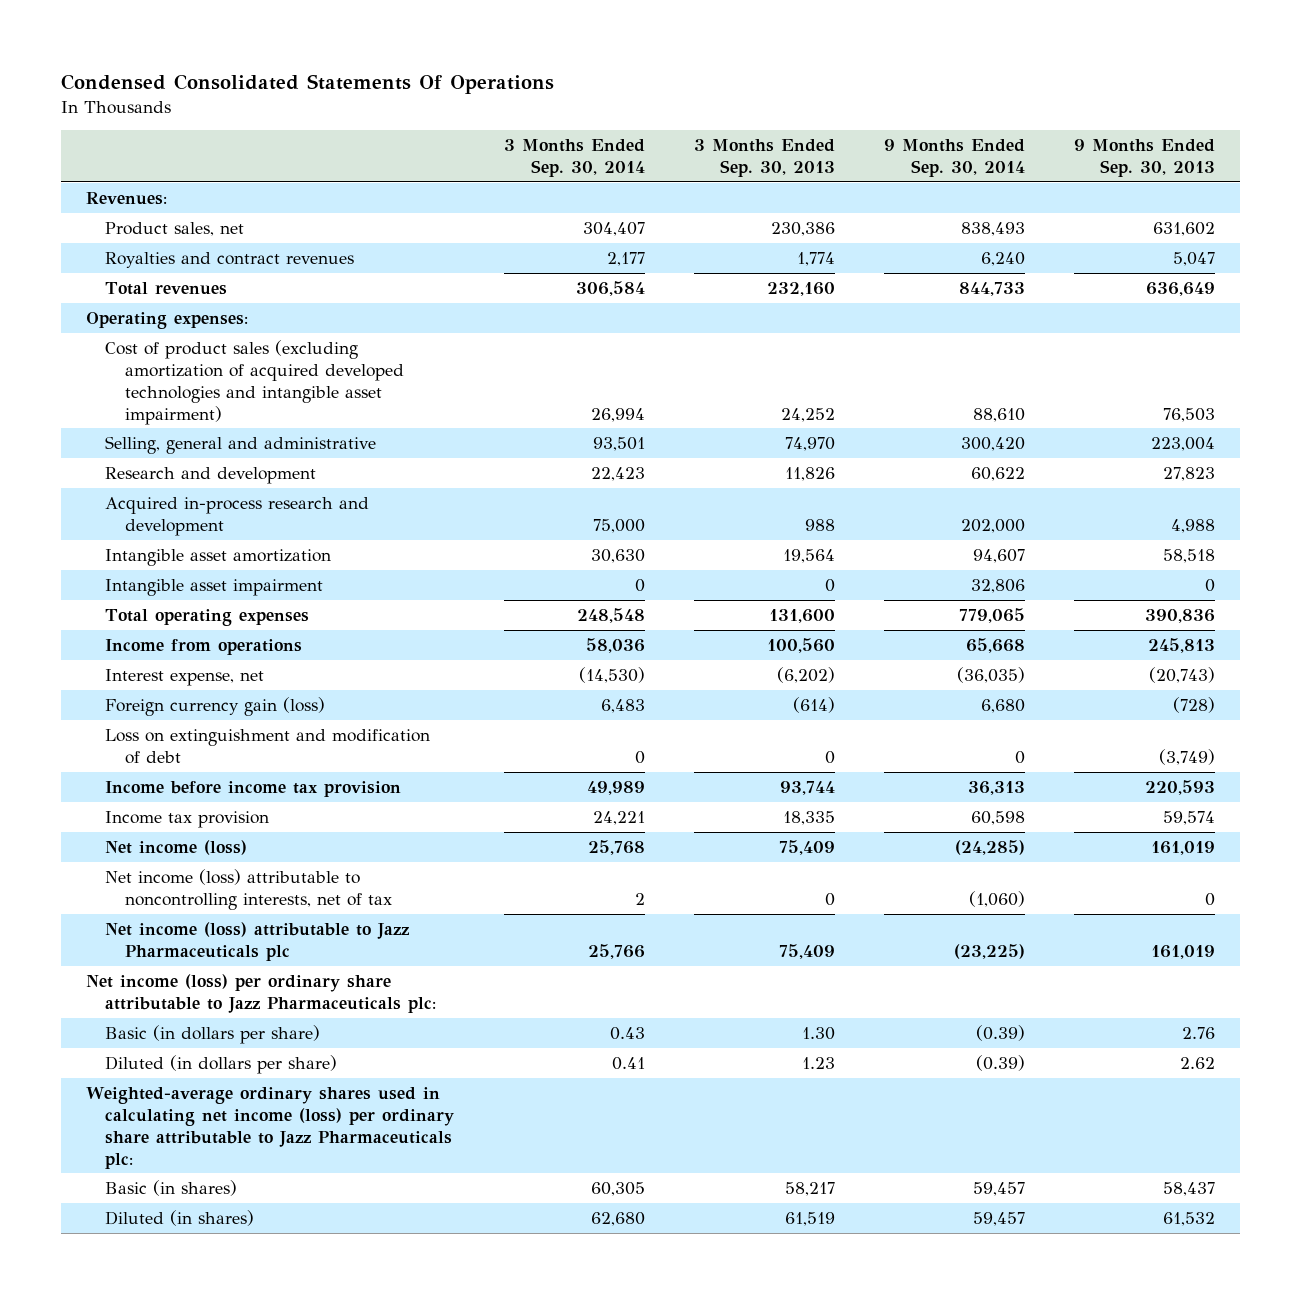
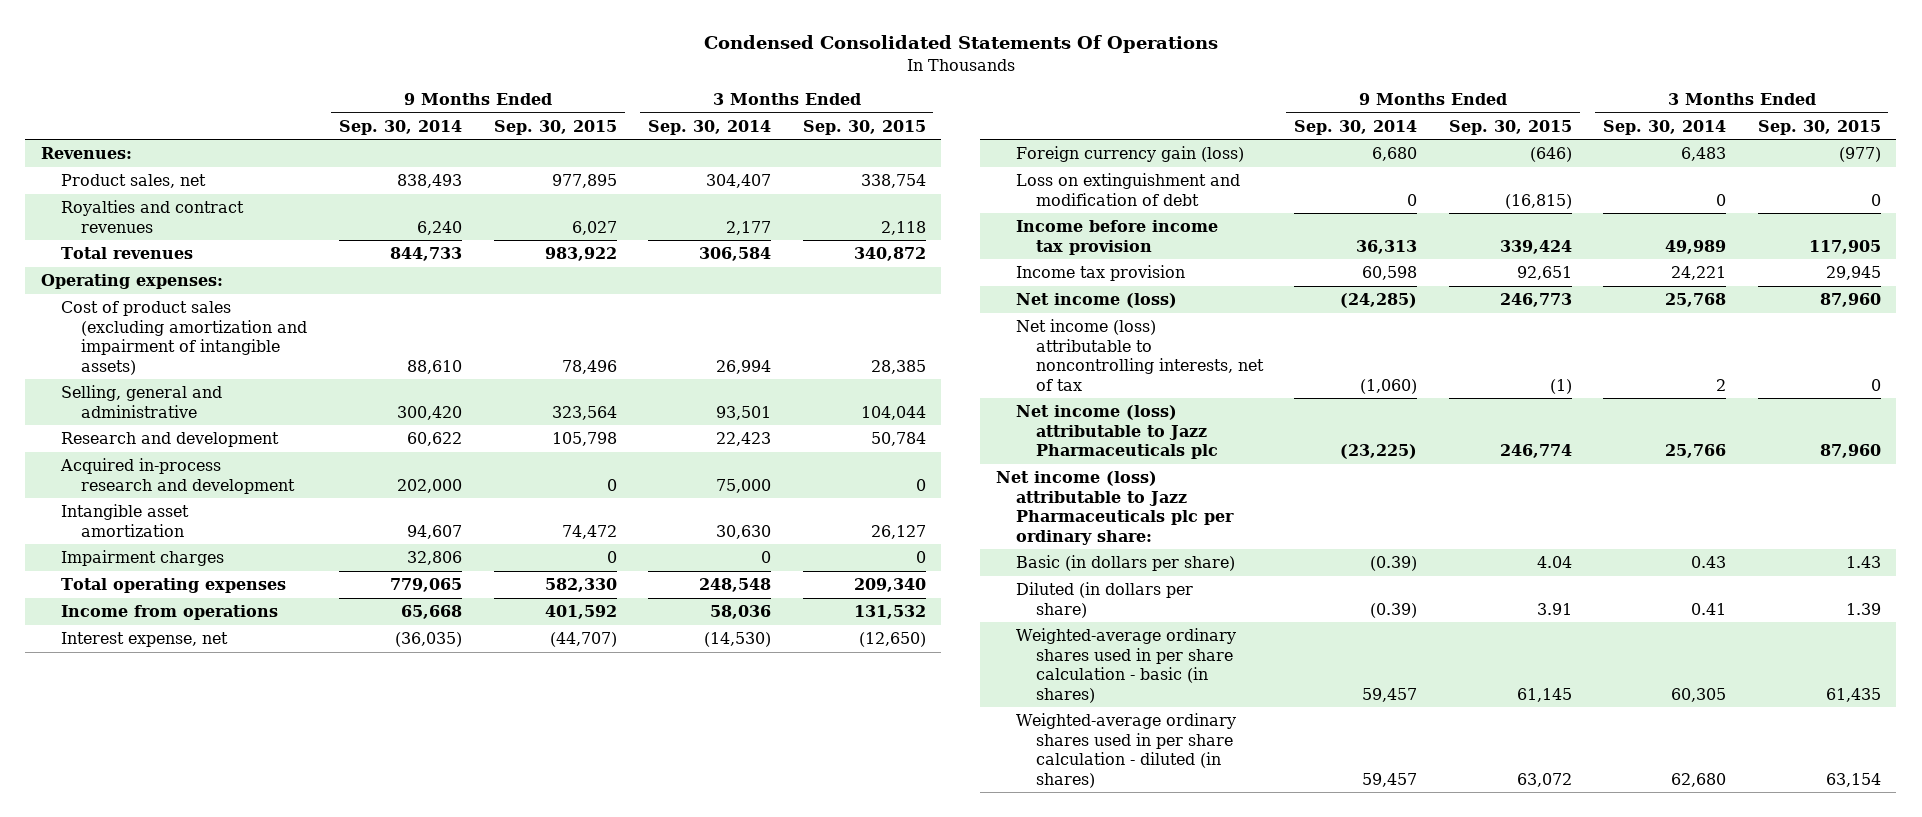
[693,139,835,178] 3 Months Ended Sep. 30, 2013 -> none
[1074,139,1216,178] 9 Months Ended Sep. 30, 2013 -> none
none -> [493,119,617,135] Sep. 30, 2015
none -> [802,119,926,135] Sep. 30, 2015
[105,339,404,425] Cost of product sales (excluding amortization of acquired developed technologies and intangible asset impairment) -> [60,300,307,375] Cost of product sales (excluding amortization and impairment of intangible assets)
[105,578,324,596] Intangible asset impairment -> [60,549,224,566] Impairment charges
[85,973,437,1013] Net income (loss) per ordinary share attributable to Jazz Pharmaceuticals plc: -> [996,470,1234,545] Net income (loss) attributable to Jazz Pharmaceuticals plc per ordinary share:
[85,1086,455,1169] Weighted-average ordinary shares used in calculating net income (loss) per ordinary share attributable to Jazz Pharmaceuticals plc: -> none
[105,1179,238,1196] Basic (in shares) -> [1015,627,1236,703] Weighted-average ordinary shares used in per share calculation - basic (in shares)
[105,1209,255,1226] Diluted (in shares) -> [1015,712,1236,788] Weighted-average ordinary shares used in per share calculation - diluted (in shares)

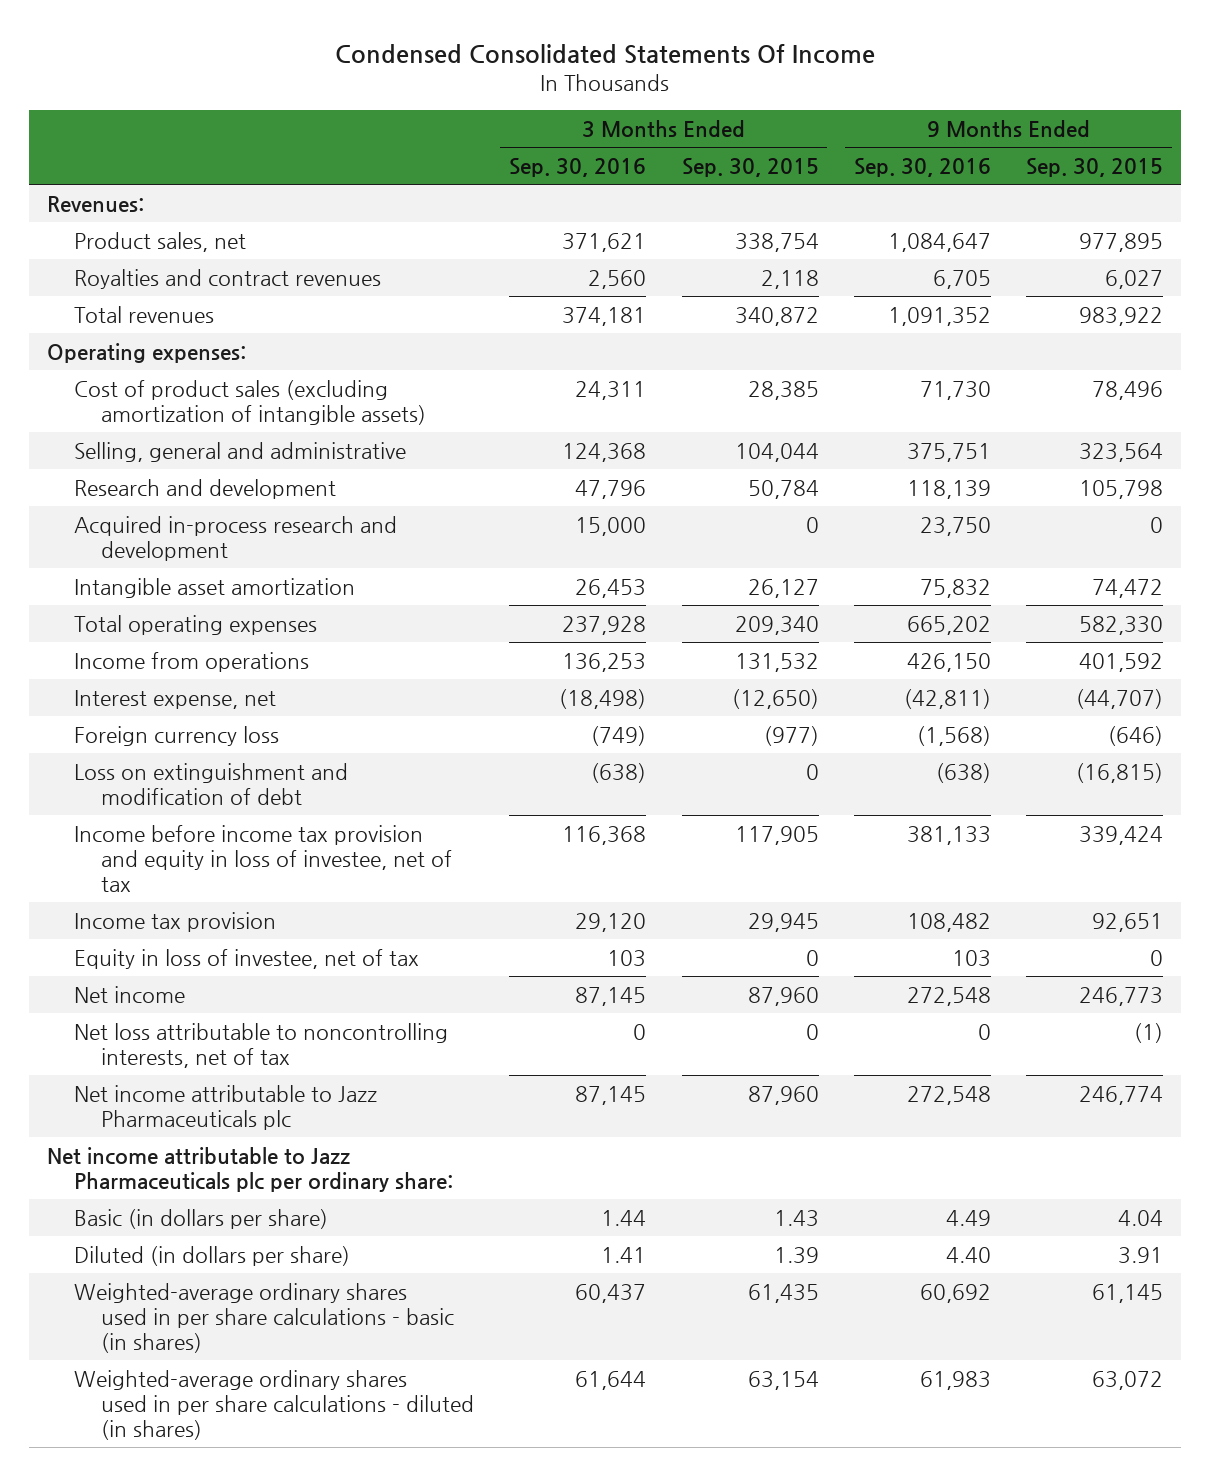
[703,35,1218,54] Condensed Consolidated Statements Of Operations -> [335,43,876,64] Condensed Consolidated Statements Of Income
[339,119,463,135] Sep. 30, 2014 -> none
[648,119,772,135] Sep. 30, 2014 -> none
none -> [509,157,647,177] Sep. 30, 2016
none -> [853,157,991,177] Sep. 30, 2016
[60,300,307,375] Cost of product sales (excluding amortization and impairment of intangible assets) -> [73,379,426,425] Cost of product sales (excluding amortization of intangible assets)
[60,549,224,566] Impairment charges -> none
[1015,145,1244,162] Foreign currency gain (loss) -> [73,725,279,746] Foreign currency loss
[1015,219,1218,255] Income before income tax provision -> [73,824,452,892] Income before income tax provision and equity in loss of investee, net of tax
none -> [73,948,419,969] Equity in loss of investee, net of tax
[1015,292,1177,308] Net income (loss) -> [73,985,185,1003] Net income
[1015,318,1264,391] Net income (loss) attributable to noncontrolling interests, net of tax -> [73,1022,448,1068] Net loss attributable to noncontrolling interests, net of tax
[1015,404,1218,460] Net income (loss) attributable to Jazz Pharmaceuticals plc -> [73,1084,377,1130] Net income attributable to Jazz Pharmaceuticals plc
[996,470,1234,545] Net income (loss) attributable to Jazz Pharmaceuticals plc per ordinary share: -> [46,1146,453,1192] Net income attributable to Jazz Pharmaceuticals plc per ordinary share:
[1015,627,1236,703] Weighted-average ordinary shares used in per share calculation - basic (in shares) -> [73,1282,454,1353] Weighted-average ordinary shares used in per share calculations - basic (in shares)
[1015,712,1236,788] Weighted-average ordinary shares used in per share calculation - diluted (in shares) -> [73,1369,474,1440] Weighted-average ordinary shares used in per share calculations - diluted (in shares)

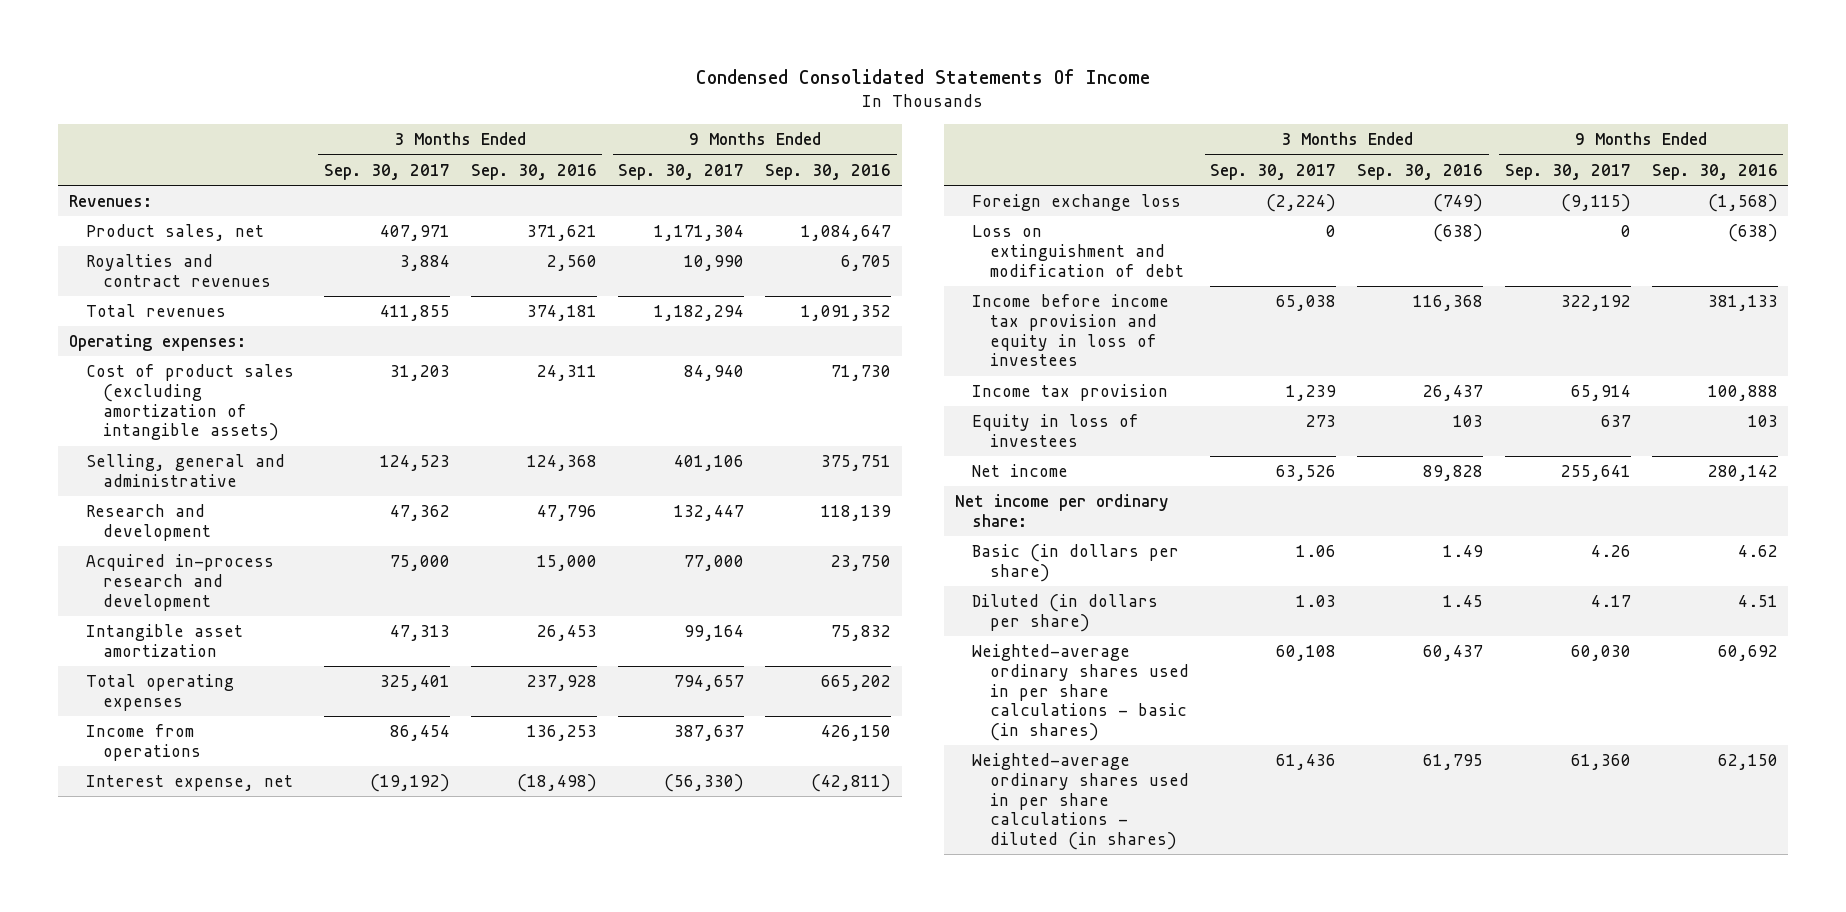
[681,157,819,177] Sep. 30, 2015 -> none
[1026,157,1164,177] Sep. 30, 2015 -> none
none -> [323,163,450,180] Sep. 30, 2017
none -> [618,163,745,180] Sep. 30, 2017
[73,725,279,746] Foreign currency loss -> [972,194,1182,212] Foreign exchange loss
[73,1022,448,1068] Net loss attributable to noncontrolling interests, net of tax -> none
[73,1084,377,1130] Net income attributable to Jazz Pharmaceuticals plc -> none
[73,824,452,892] Income before income tax provision and equity in loss of investee, net of tax -> [972,294,1170,367] Income before income tax provision and equity in loss of investees
[575,912,647,932] 29,120 -> [1423,385,1484,402] 26,437
[906,912,991,932] 108,482 -> [1707,385,1778,402] 100,888
[73,948,419,969] Equity in loss of investee, net of tax -> [972,414,1140,447] Equity in loss of investees
[575,986,647,1006] 87,145 -> [1423,465,1484,482] 89,828
[906,986,991,1006] 272,548 -> [1707,465,1778,482] 280,142
[46,1146,453,1192] Net income attributable to Jazz Pharmaceuticals plc per ordinary share: -> [955,494,1170,527] Net income per ordinary share:
[601,1209,647,1226] 1.44 -> [1443,545,1484,558] 1.49
[945,1209,991,1226] 4.49 -> [1737,545,1778,558] 4.62
[601,1246,647,1263] 1.41 -> [1443,595,1484,608] 1.45
[945,1246,991,1263] 4.40 -> [1737,595,1778,608] 4.51
[575,1370,647,1390] 61,644 -> [1423,754,1484,771] 61,795
[919,1370,991,1390] 61,983 -> [1717,754,1778,771] 62,150

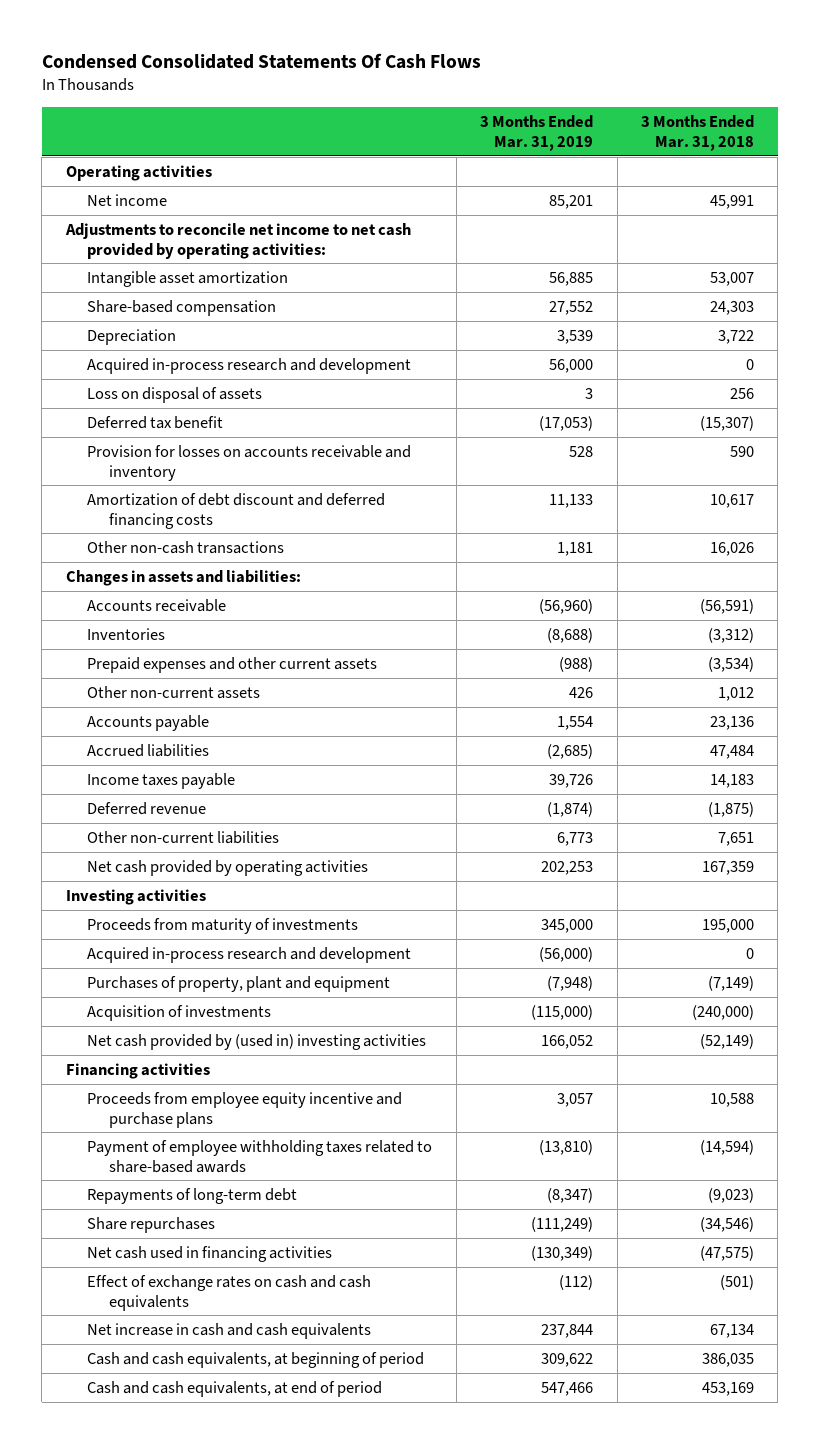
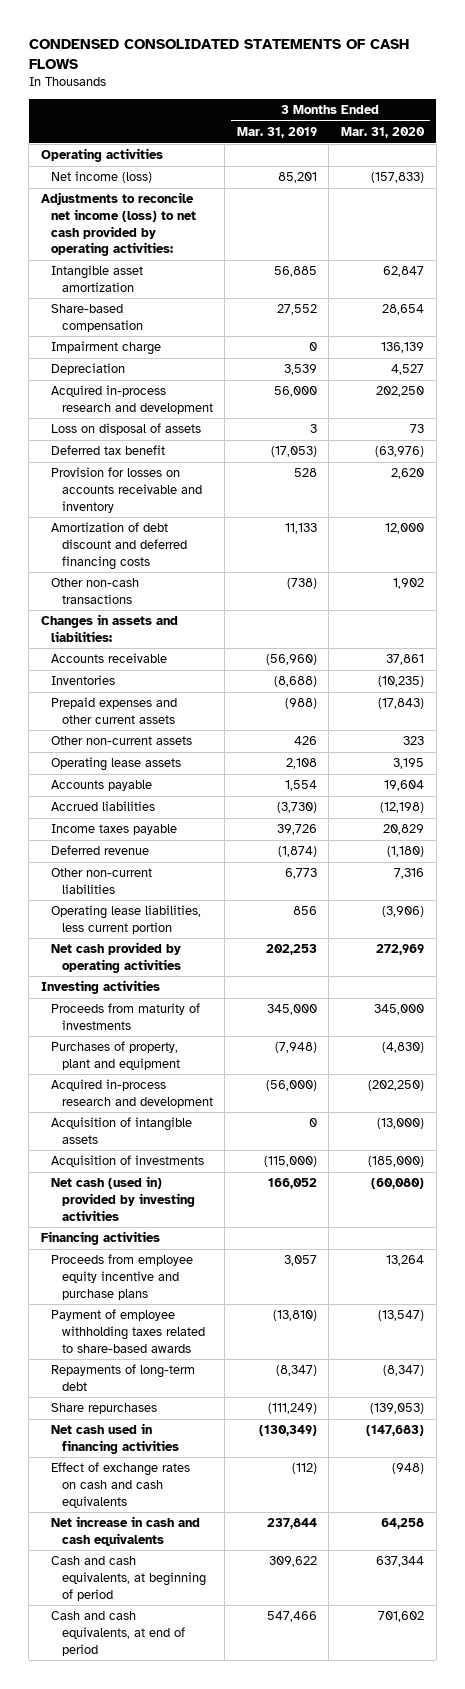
[41,52,481,69] Condensed Consolidated Statements Of Cash Flows -> [28,38,409,69] CONDENSED CONSOLIDATED STATEMENTS OF CASH FLOWS
[640,114,754,151] 3 Months Ended Mar. 31, 2018 -> none
none -> [340,127,425,139] Mar. 31, 2020
[87,193,168,206] Net income -> [51,171,153,184] Net income (loss)
[64,222,411,259] Adjustments to reconcile net income to net cash provided by operating activities: -> [40,192,197,257] Adjustments to reconcile net income (loss) to net cash provided by operating activities:
none -> [51,341,162,356] Impairment charge
[557,541,594,556] 1,181 -> [286,578,317,590] (738)
none -> [51,757,182,772] Operating lease assets
[547,743,594,759] (2,685) -> [276,802,317,814] (3,730)
none -> [51,905,202,934] Operating lease liabilities, less current portion
[87,946,412,963] Acquired in-process research and development -> [51,1079,213,1108] Acquired in-process research and development
none -> [51,1117,193,1144] Acquisition of intangible assets
[87,1033,427,1050] Net cash provided by (used in) investing activities -> [51,1176,195,1221] Net cash (used in) provided by investing activities

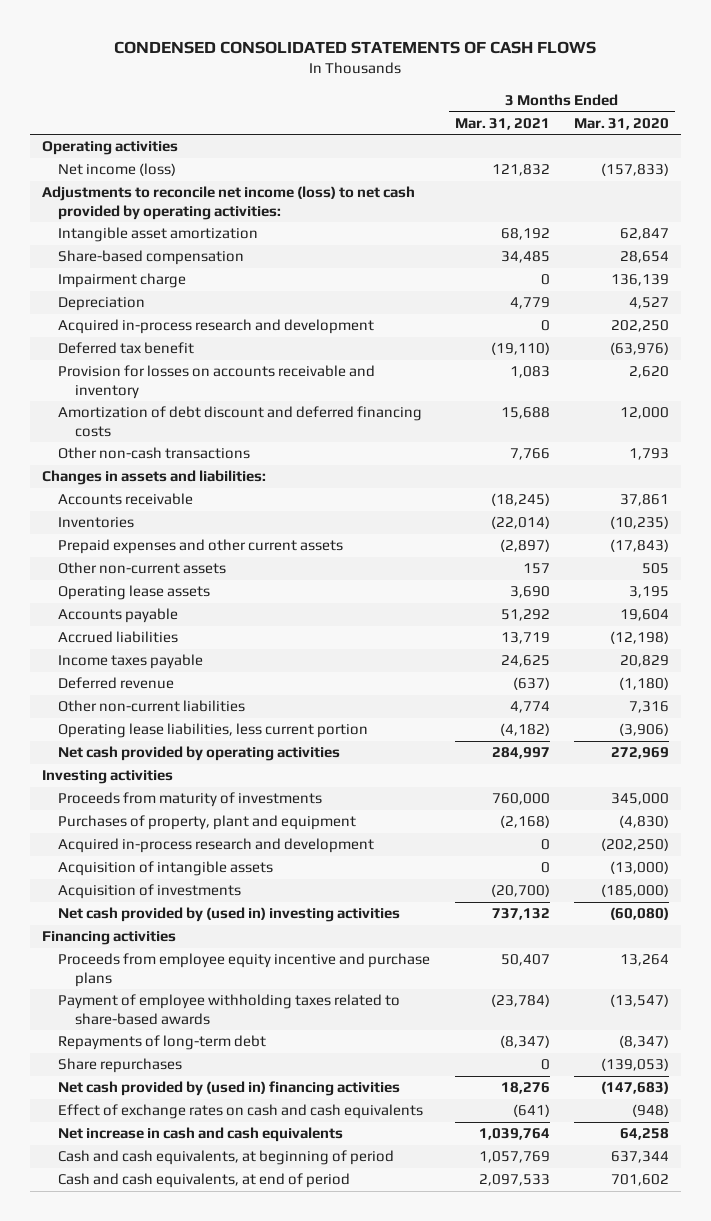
[236,127,317,139] Mar. 31, 2019 -> none
none -> [454,117,550,130] Mar. 31, 2021
[51,423,202,436] Loss on disposal of assets -> none
[392,578,424,590] 1,902 -> [628,448,669,461] 1,793
[402,736,424,746] 323 -> [641,563,669,575] 505
[51,1176,195,1221] Net cash (used in) provided by investing activities -> [58,907,401,923] Net cash provided by (used in) investing activities
[51,1423,179,1454] Net cash used in financing activities -> [58,1081,401,1097] Net cash provided by (used in) financing activities

